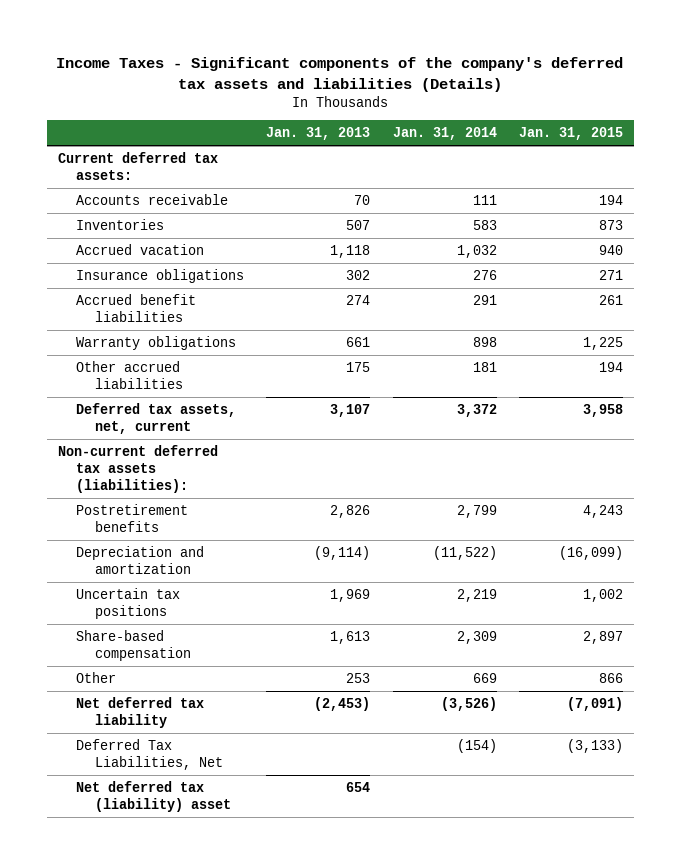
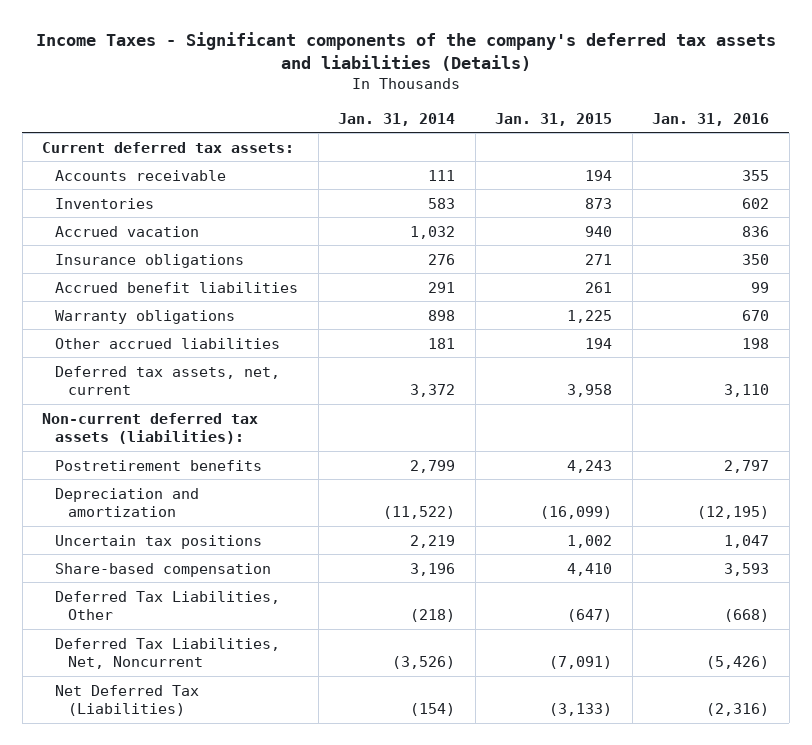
[266,127,371,141] Jan. 31, 2013 -> none
none -> [652,112,770,126] Jan. 31, 2016
[76,671,117,683] Other -> none
[76,780,231,813] Net deferred tax (liability) asset -> none
[456,630,497,644] 2,309 -> [410,562,456,576] 3,196
[582,630,623,644] 2,897 -> [567,562,613,576] 4,410
none -> [55,590,281,621] Deferred Tax Liabilities, Other
[76,696,205,729] Net deferred tax liability -> [55,637,281,670] Deferred Tax Liabilities, Net, Noncurrent
[76,738,223,771] Deferred Tax Liabilities, Net -> [55,684,200,717] Net Deferred Tax (Liabilities)

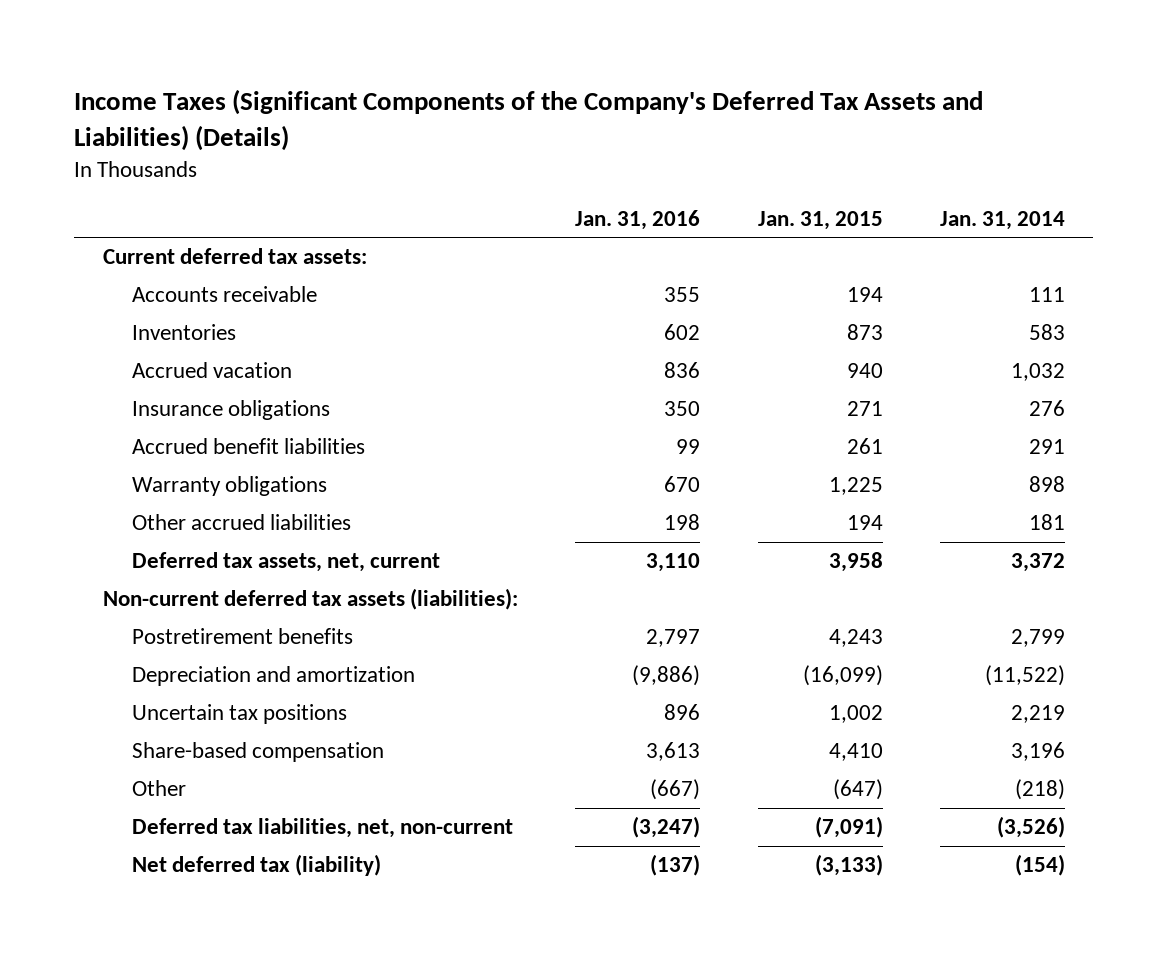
[35,31,776,72] Income Taxes - Significant components of the company's deferred tax assets and liabilities (Details) -> [74,88,984,151] Income Taxes (Significant Components of the Company's Deferred Tax Assets and Liabilities) (Details)
[697,506,770,520] (12,195) -> [632,665,701,687] (9,886)
[724,534,770,548] 1,047 -> [664,704,701,721] 896
[724,562,770,576] 3,593 -> [646,742,701,762] 3,613
[55,590,281,621] Deferred Tax Liabilities, Other -> [131,780,186,797] Other
[724,609,770,623] (668) -> [650,779,701,801] (667)
[55,637,281,670] Deferred Tax Liabilities, Net, Noncurrent -> [131,818,513,839] Deferred tax liabilities, net, non-current
[706,656,770,670] (5,426) -> [632,816,701,839] (3,247)
[55,684,200,717] Net Deferred Tax (Liabilities) -> [131,854,381,877] Net deferred tax (liability)
[706,703,770,717] (2,316) -> [650,854,701,877] (137)

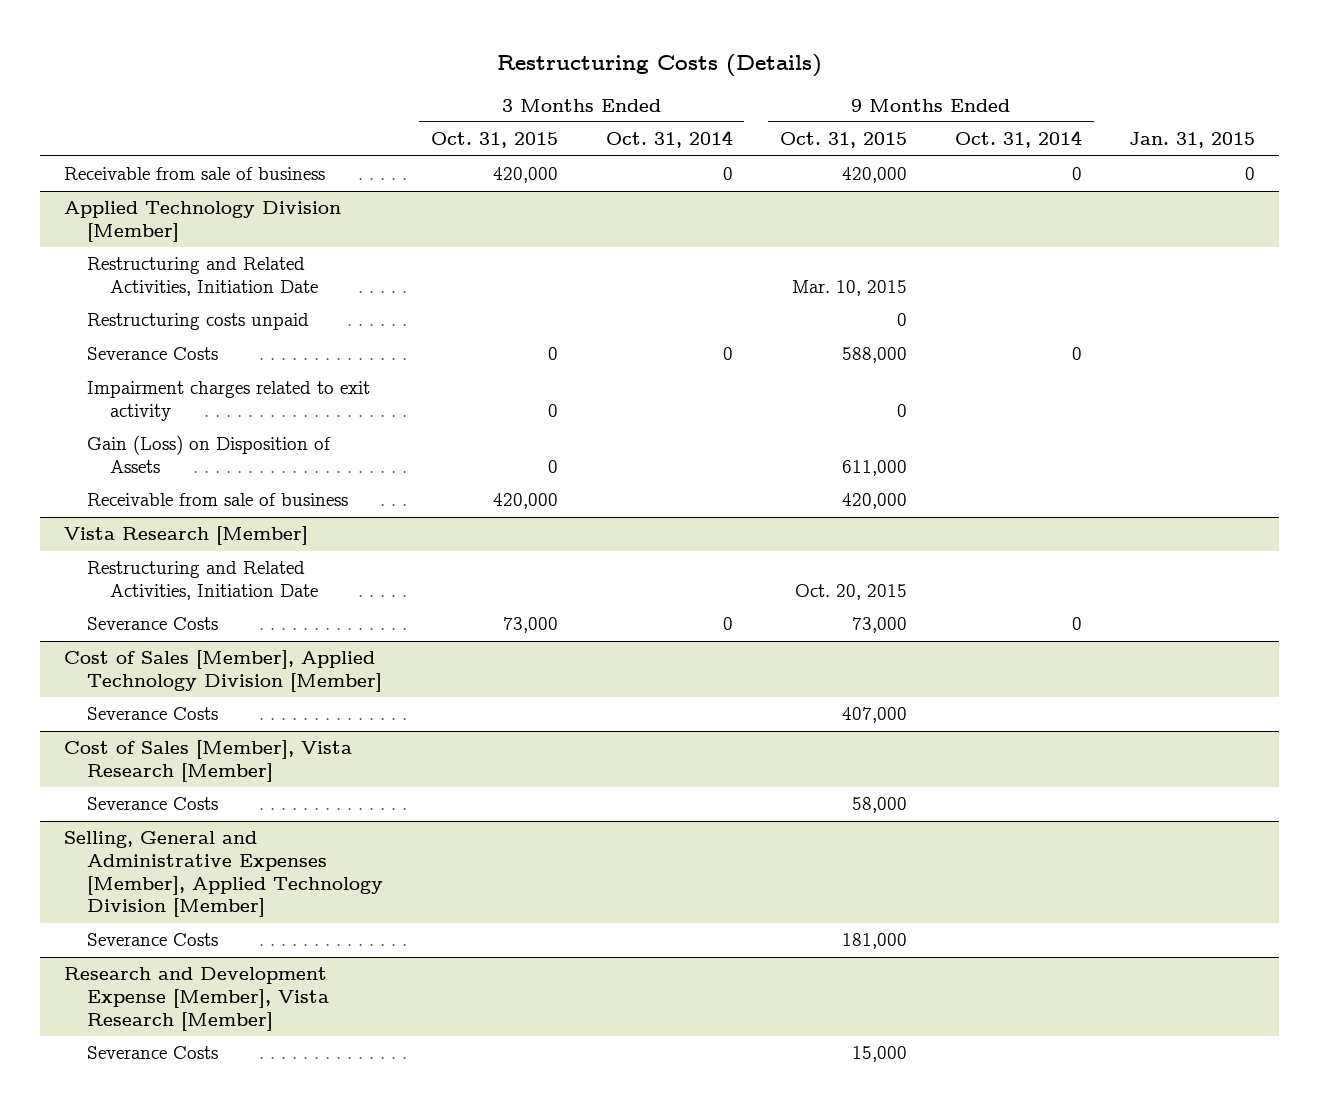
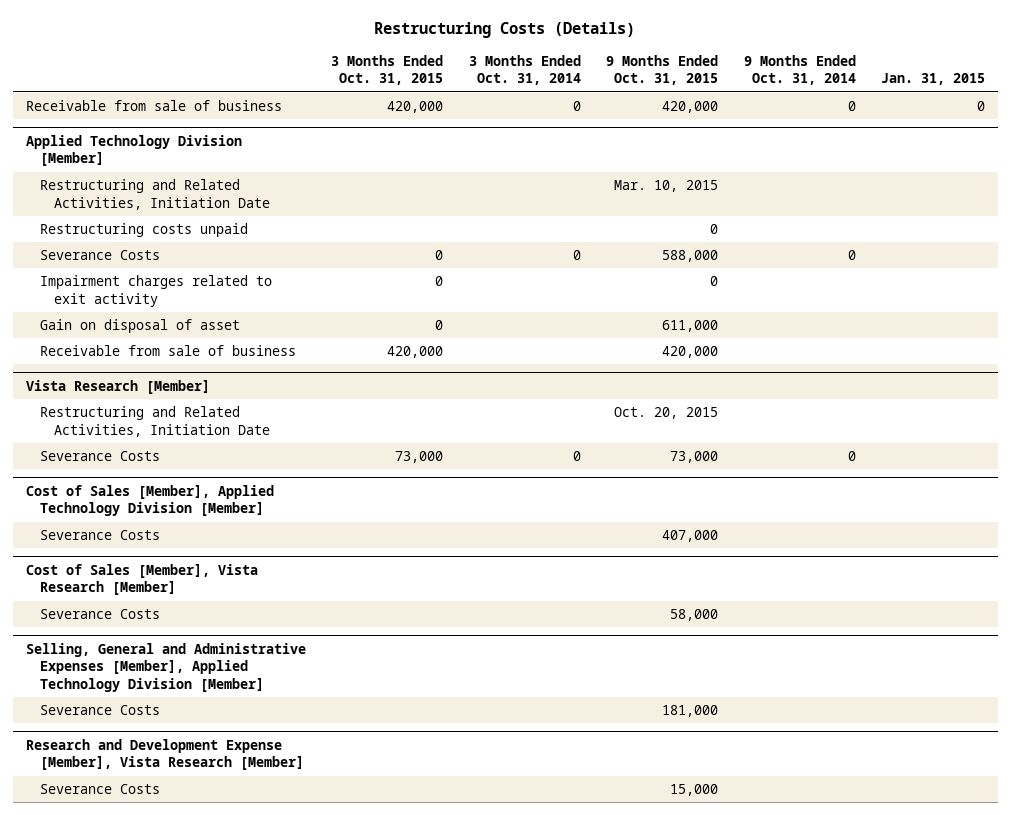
[87,435,332,473] Gain (Loss) on Disposition of Assets -> [39,319,240,334] Gain on disposal of asset

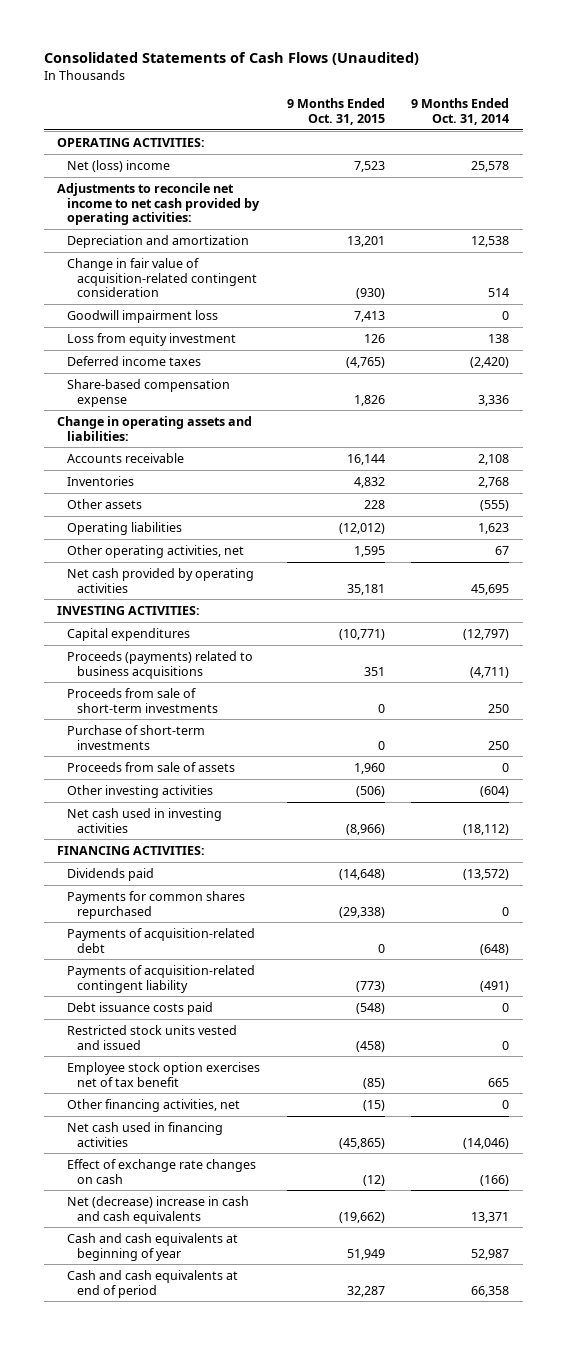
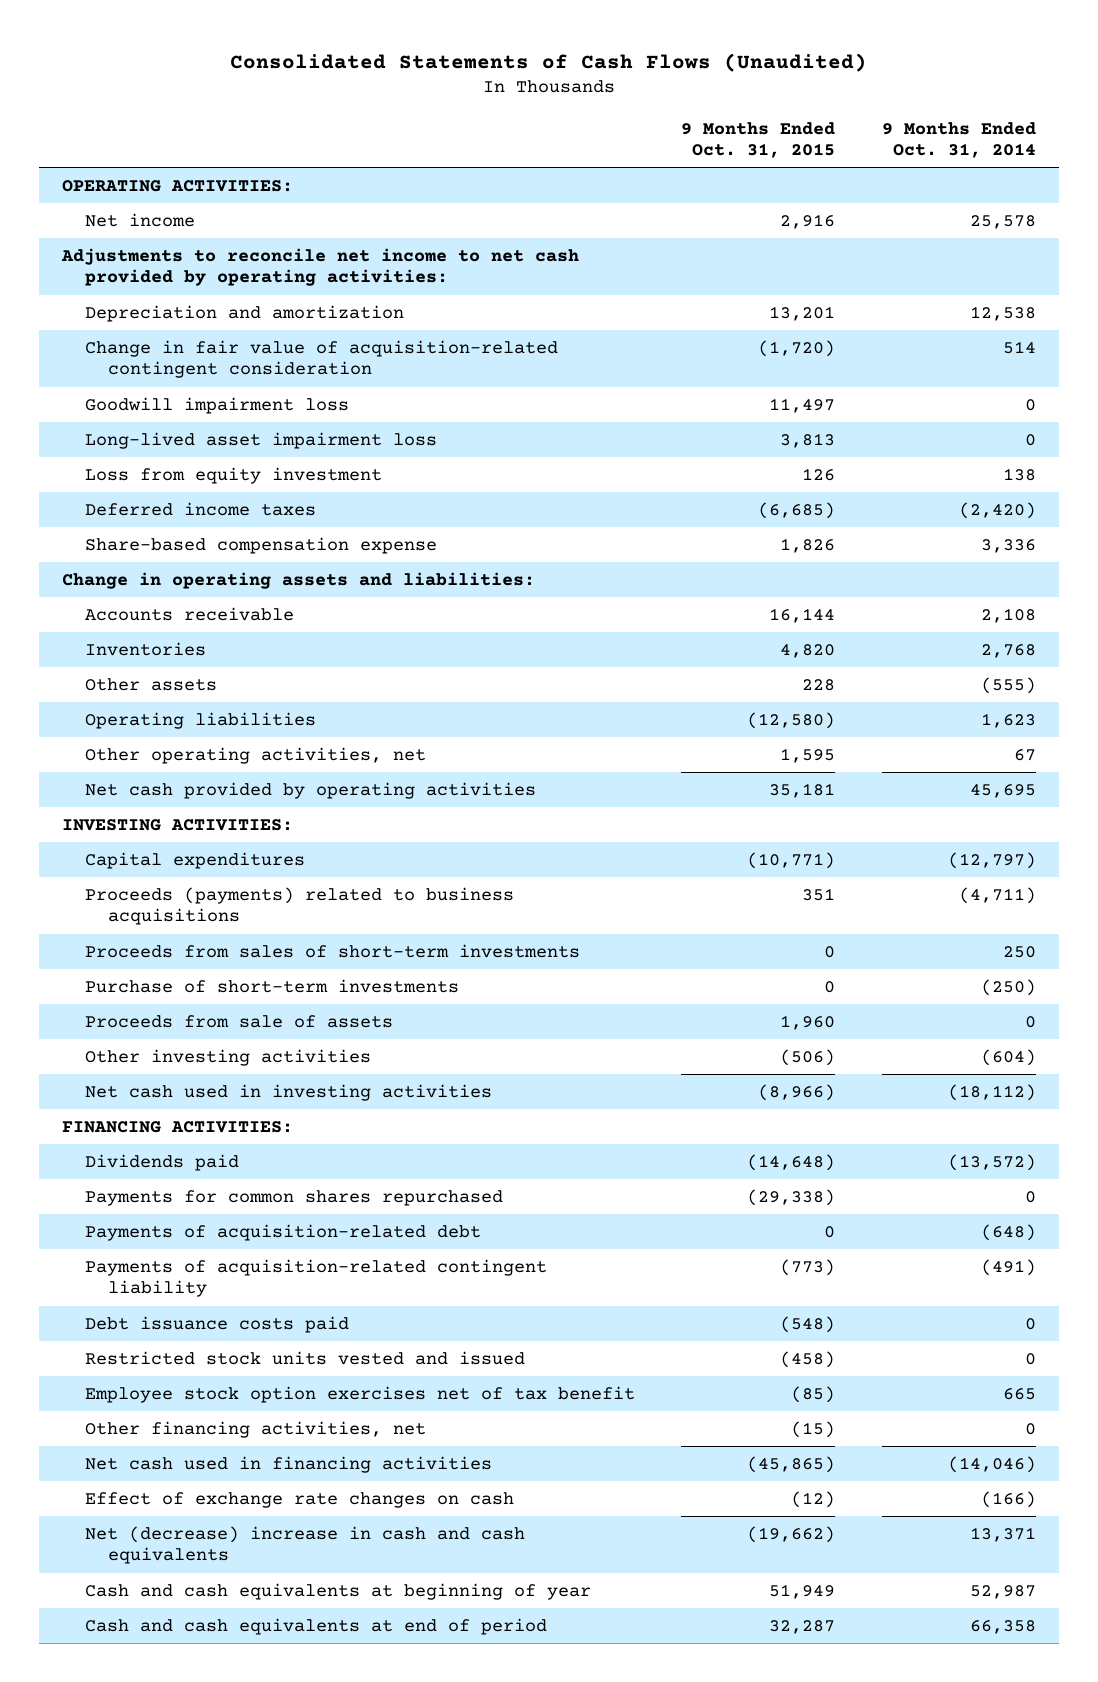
[67,159,171,172] Net (loss) income -> [85,212,196,227] Net income
[353,160,385,172] 7,523 -> [780,213,836,229] 2,916
[355,288,385,300] (930) -> [758,339,836,357] (1,720)
[353,310,385,322] 7,413 -> [769,397,836,413] 11,497
none -> [85,431,438,449] Long-lived asset impairment loss
[345,356,385,368] (4,765) -> [758,501,836,519] (6,685)
[353,476,385,488] 4,832 -> [780,643,836,658] 4,820
[338,522,385,534] (12,012) -> [747,711,836,729] (12,580)
[67,687,219,713] Proceeds from sale of short-term investments -> [85,943,581,958] Proceeds from sales of short-term investments
[488,740,510,750] 250 -> [980,978,1036,996] (250)

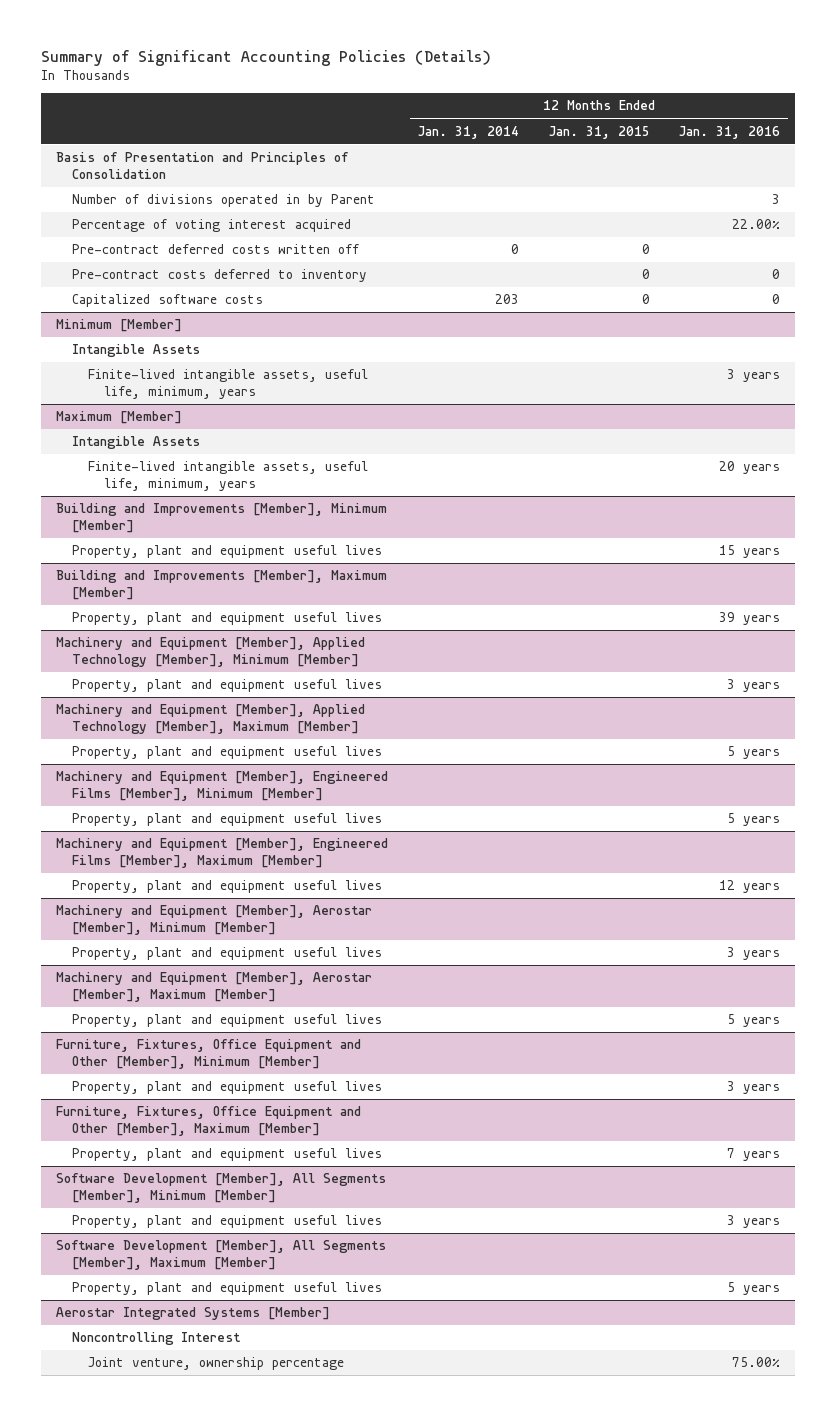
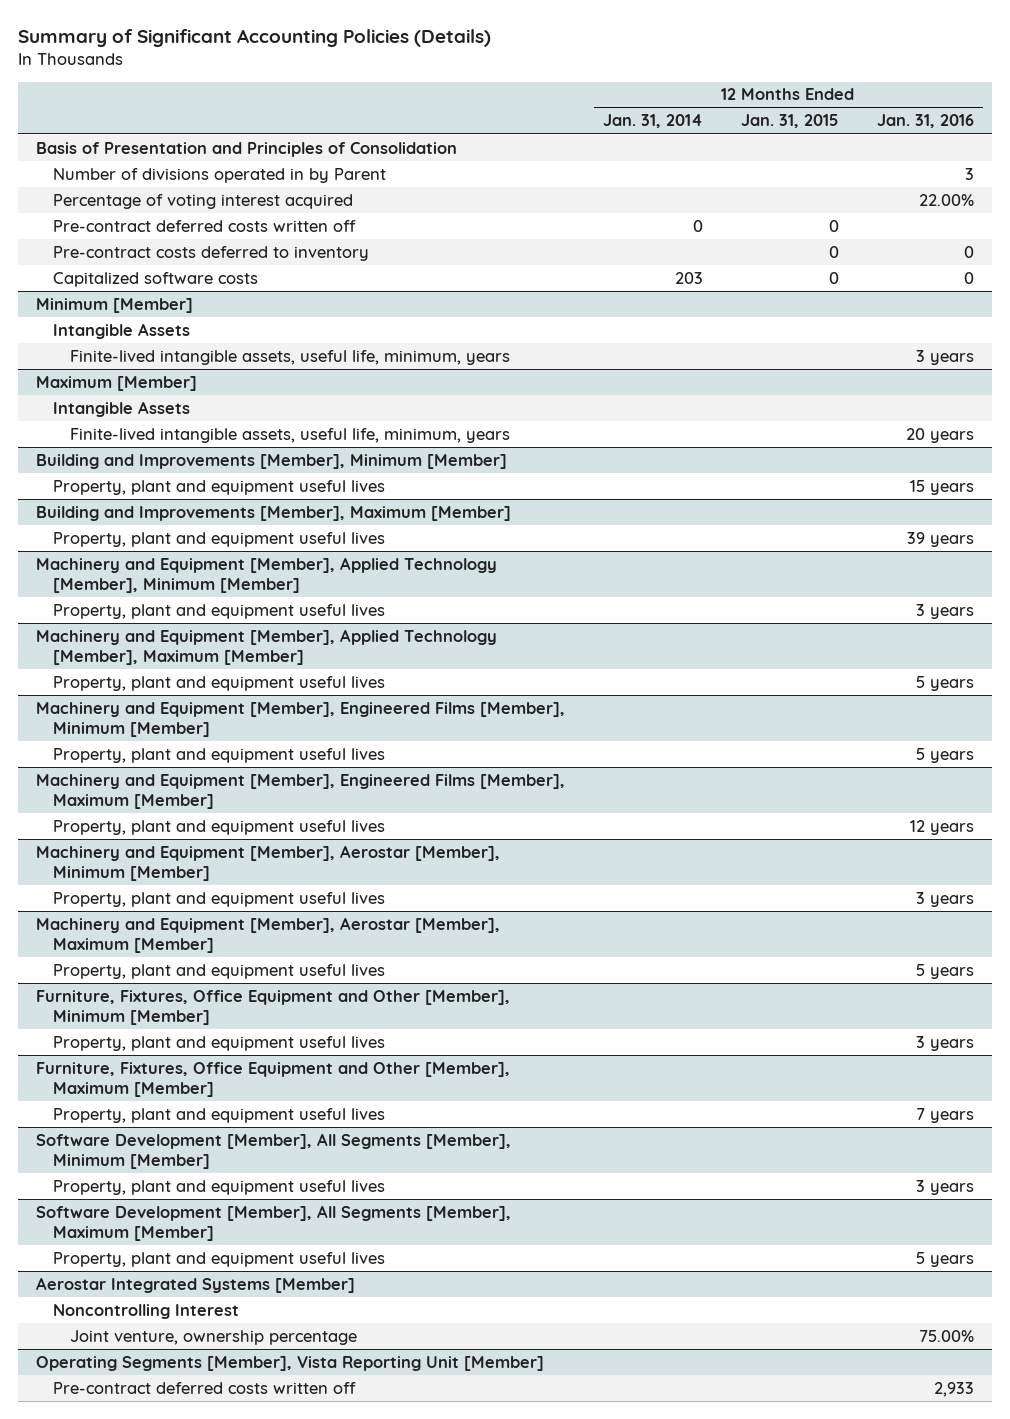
none -> [36,1355,545,1371] Operating Segments [Member], Vista Reporting Unit [Member]
none -> [53,1381,357,1394] Pre-contract deferred costs written off

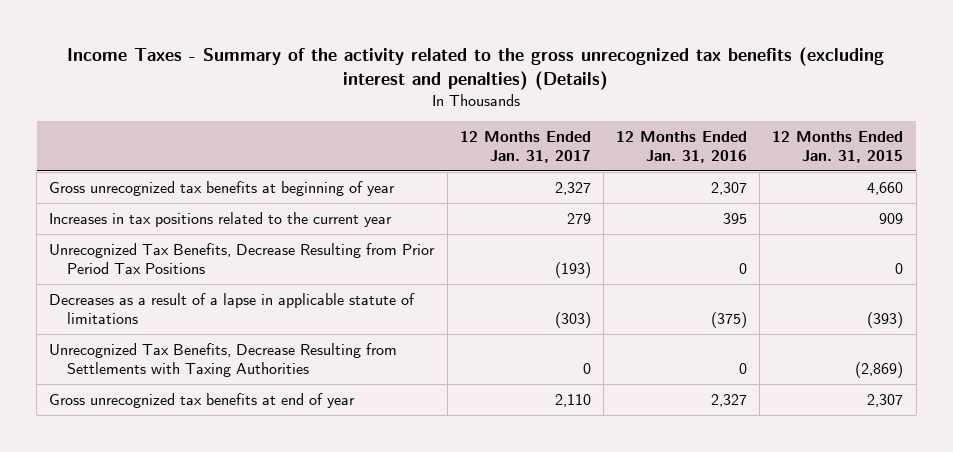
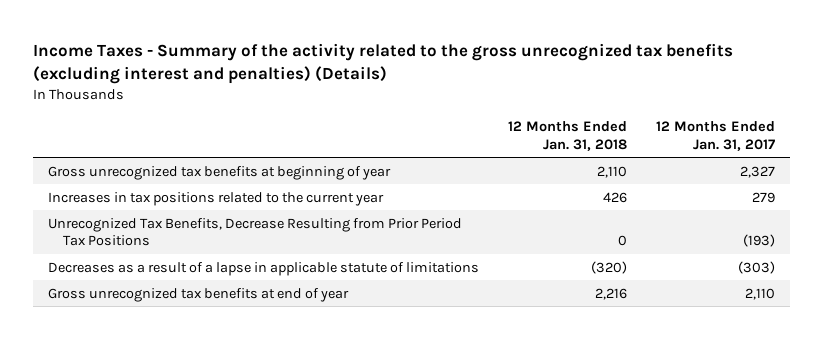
[616,131,748,164] 12 Months Ended Jan. 31, 2016 -> none
[772,131,904,164] 12 Months Ended Jan. 31, 2015 -> none
none -> [508,121,628,151] 12 Months Ended Jan. 31, 2018
[49,342,398,377] Unrecognized Tax Benefits, Decrease Resulting from Settlements with Taxing Authorities -> none

